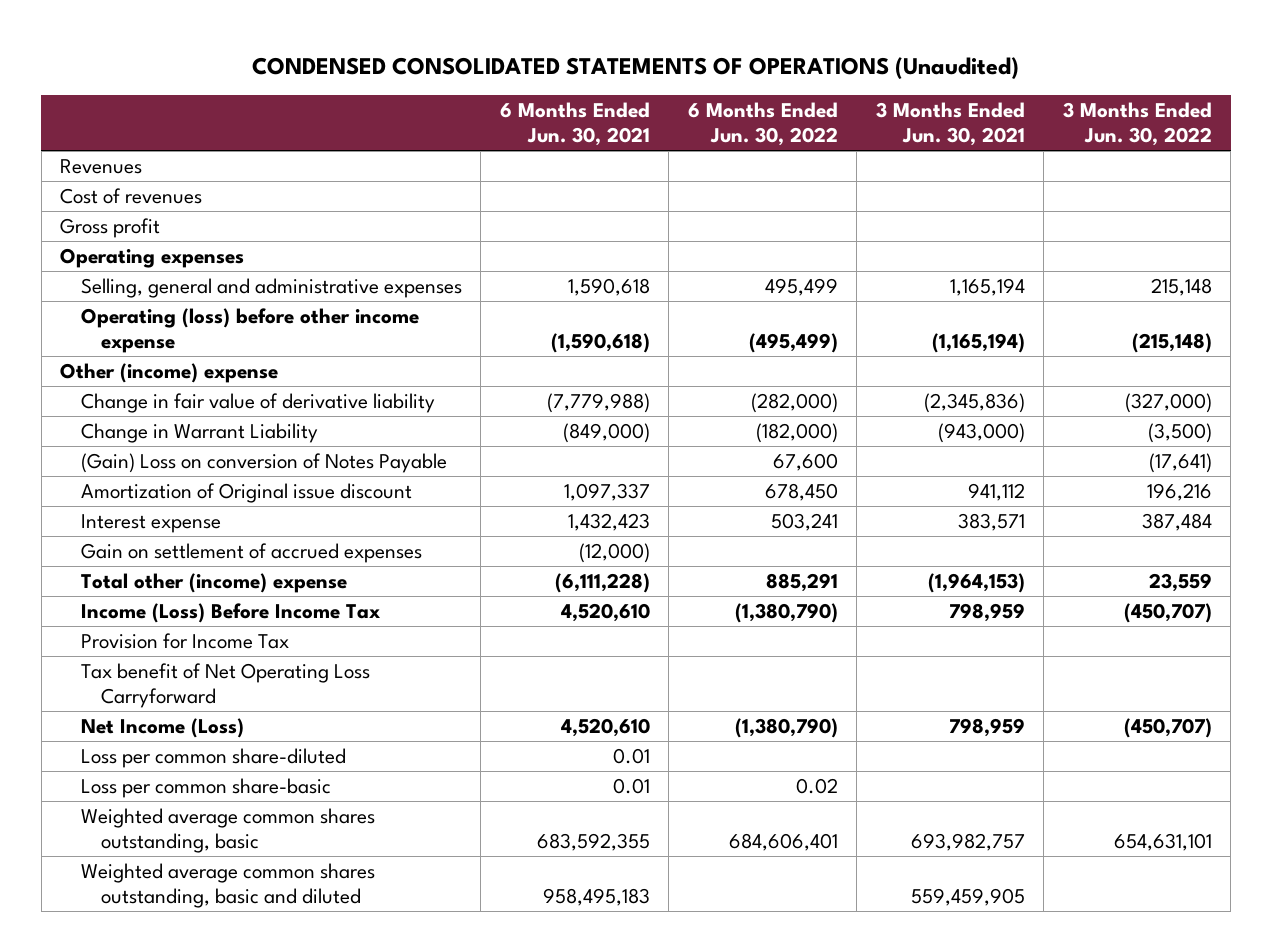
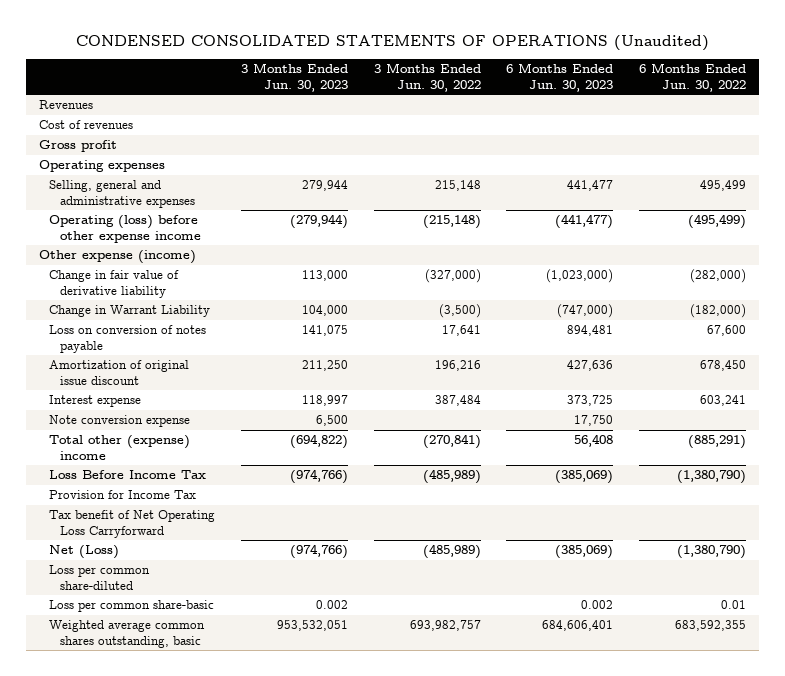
[499,102,650,147] 6 Months Ended Jun. 30, 2021 -> none
[875,102,1025,147] 3 Months Ended Jun. 30, 2021 -> none
none -> [241,62,349,92] 3 Months Ended Jun. 30, 2023
none -> [506,62,614,92] 6 Months Ended Jun. 30, 2023
[80,308,419,353] Operating (loss) before other income expense -> [49,215,201,243] Operating (loss) before other expense income
[60,363,279,384] Other (income) expense -> [39,250,197,265] Other expense (income)
[80,543,422,564] Gain on settlement of accrued expenses -> none
[80,453,447,474] (Gain) Loss on conversion of Notes Payable -> [49,325,207,353] Loss on conversion of notes payable
[1148,453,1212,474] (17,641) -> [441,325,481,337] 17,641
[80,483,412,504] Amortization of Original issue discount -> [49,360,190,385] Amortization of original issue discount
[770,513,838,532] 503,241 -> [699,395,746,407] 603,241
none -> [49,415,191,428] Note conversion expense
[80,573,347,594] Total other (income) expense -> [49,435,191,460] Total other (expense) income
[765,573,838,593] 885,291 -> [687,435,746,450] (885,291)
[1148,573,1212,593] 23,559 -> [422,434,481,450] (270,841)
[80,603,380,624] Income (Loss) Before Income Tax -> [49,470,207,480] Loss Before Income Tax
[1123,603,1212,624] (450,707) -> [422,469,481,485] (485,989)
[80,718,244,739] Net Income (Loss) -> [49,545,120,560] Net (Loss)
[1123,718,1212,739] (450,707) -> [422,544,481,560] (485,989)
[80,863,375,908] Weighted average common shares outstanding, basic and diluted -> none
[795,778,838,795] 0.02 -> [720,600,746,610] 0.01
[728,832,838,851] 684,606,401 -> [674,620,746,632] 683,592,355
[1113,832,1212,851] 654,631,101 -> [409,620,481,632] 693,982,757

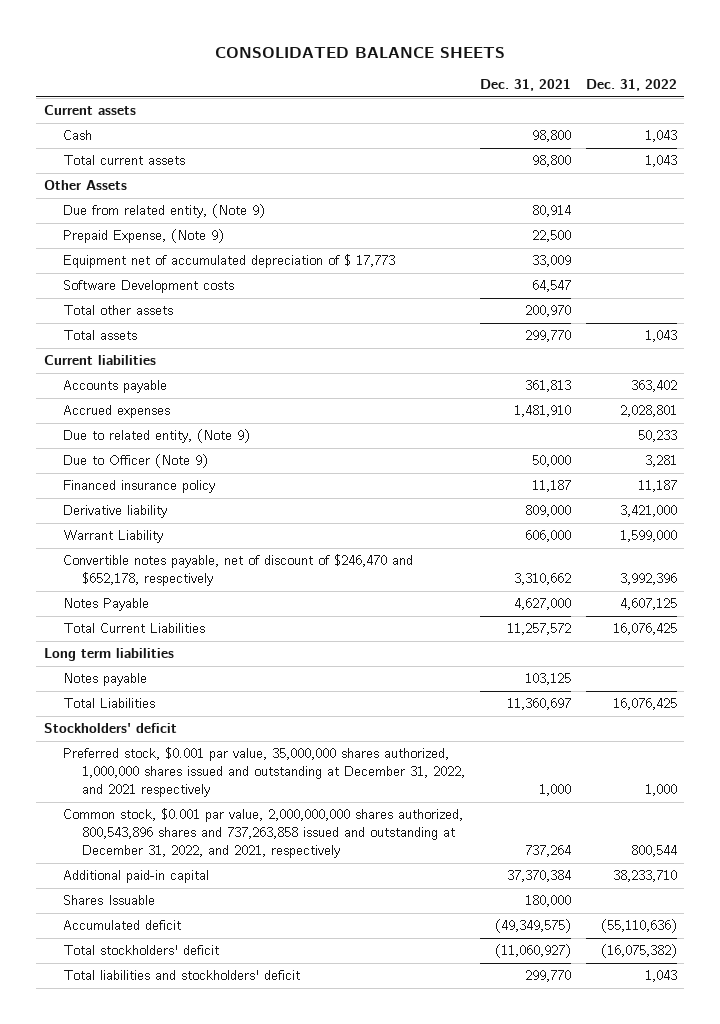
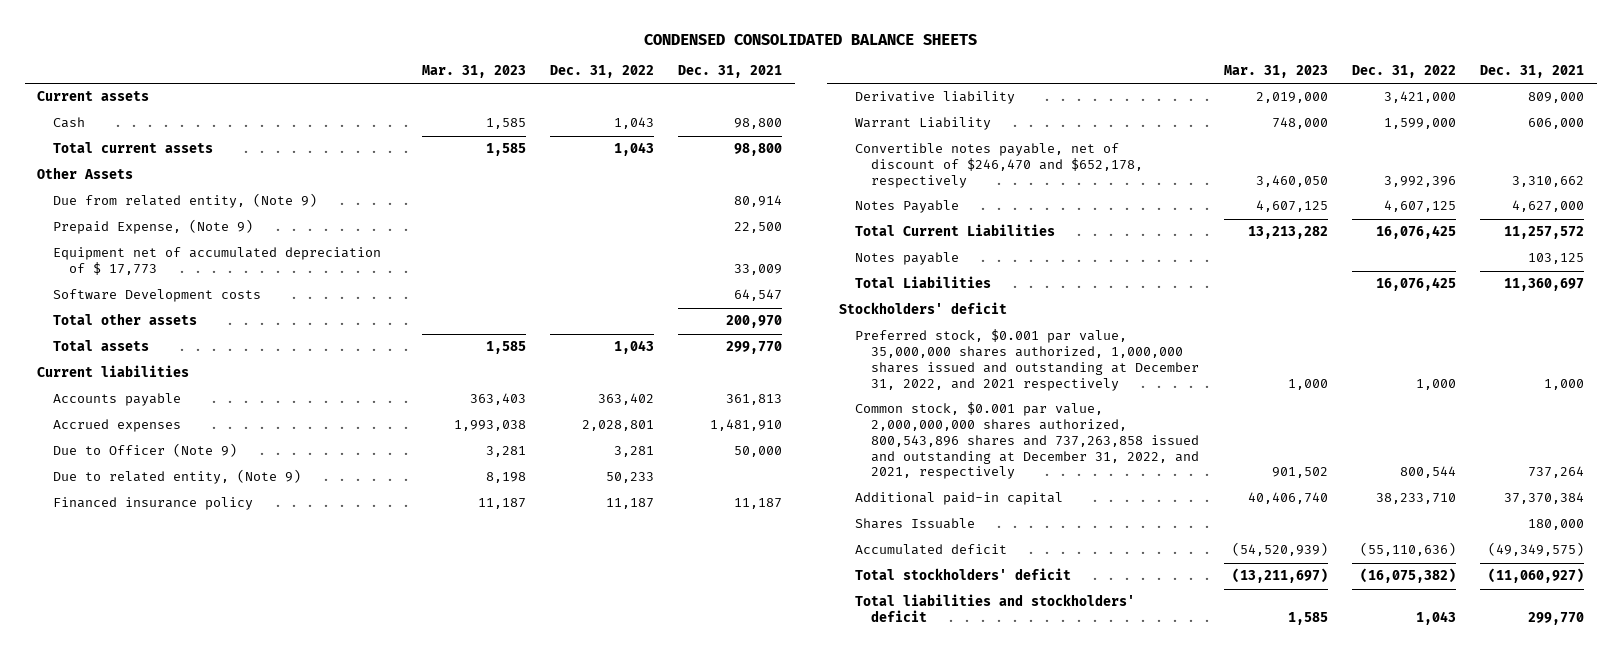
[215,46,506,58] CONSOLIDATED BALANCE SHEETS -> [643,33,977,45] CONDENSED CONSOLIDATED BALANCE SHEETS
none -> [421,65,526,79] Mar. 31, 2023
[62,429,250,444] Due to related entity, (Note 9) -> [53,469,302,485] Due to related entity, (Note 9)
[43,648,174,662] Long term liabilities -> none

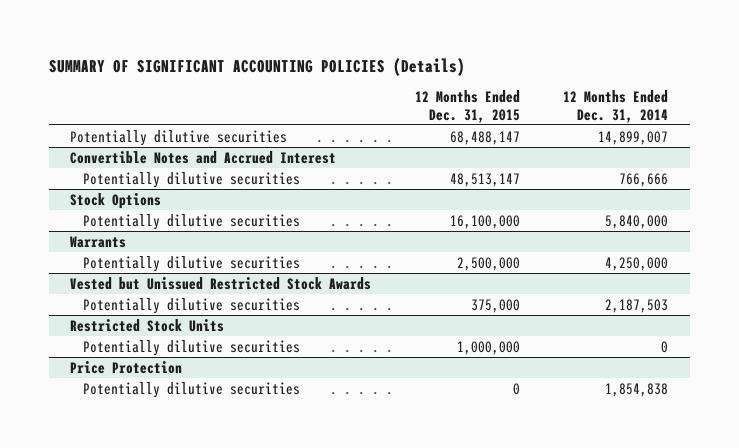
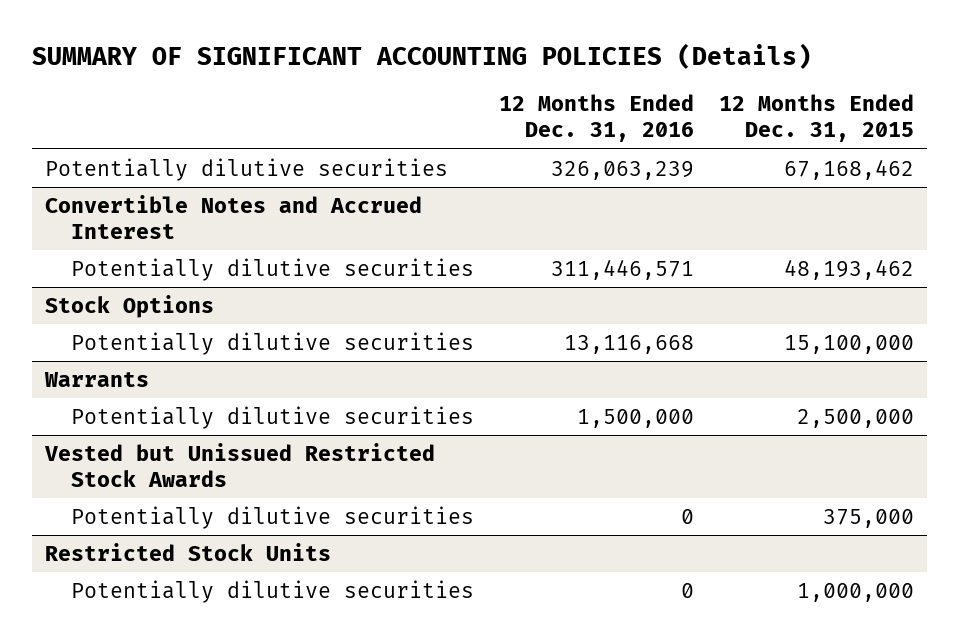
[563,90,669,123] 12 Months Ended Dec. 31, 2014 -> none
none -> [499,94,695,143] 12 Months Ended Dec. 31, 2016
[449,130,520,145] 68,488,147 -> [784,158,915,180] 67,168,462
[449,172,520,187] 48,513,147 -> [784,258,915,280] 48,193,462
[449,214,520,229] 16,100,000 -> [784,334,915,354] 15,100,000
[70,360,183,374] Price Protection -> none
[83,381,301,398] Potentially dilutive securities -> none

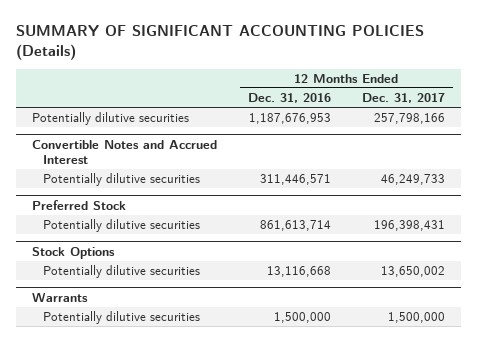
[719,94,915,143] 12 Months Ended Dec. 31, 2015 -> none
none -> [361,92,445,103] Dec. 31, 2017
[551,160,695,180] 326,063,239 -> [248,113,331,125] 1,187,676,953
none -> [31,199,126,210] Preferred Stock
none -> [43,219,201,233] Potentially dilutive securities
[43,442,435,487] Vested but Unissued Restricted Stock Awards -> none
[71,505,475,529] Potentially dilutive securities -> none
[44,542,331,561] Restricted Stock Units -> none
[71,579,475,603] Potentially dilutive securities -> none

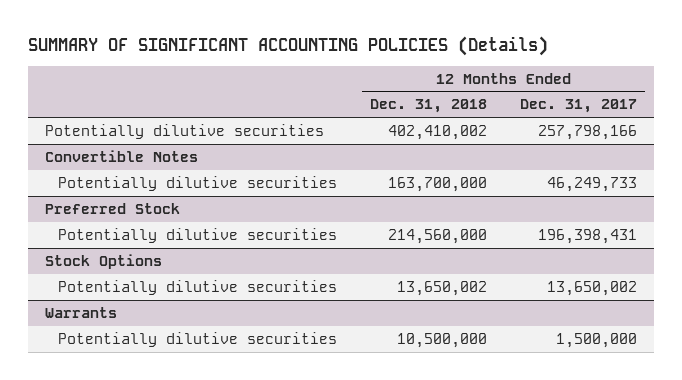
[247,92,331,103] Dec. 31, 2016 -> none
none -> [370,99,488,114] Dec. 31, 2018
[31,139,217,165] Convertible Notes and Accrued Interest -> [44,150,198,163] Convertible Notes

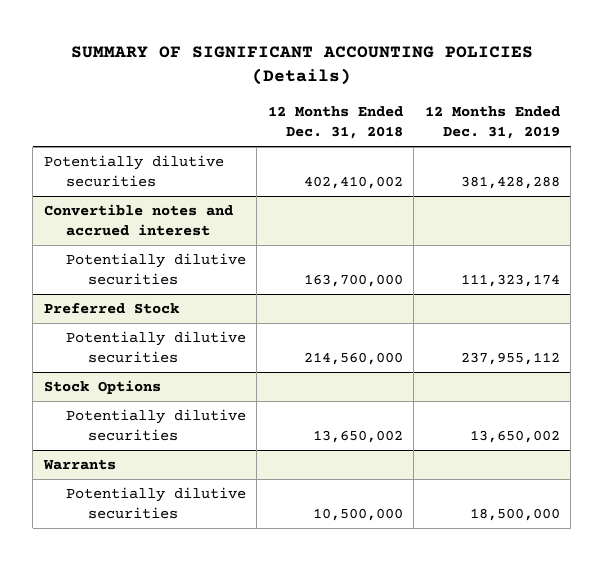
[520,99,638,114] Dec. 31, 2017 -> none
none -> [424,106,560,139] 12 Months Ended Dec. 31, 2019
[44,150,198,163] Convertible Notes -> [43,204,233,237] Convertible notes and accrued interest

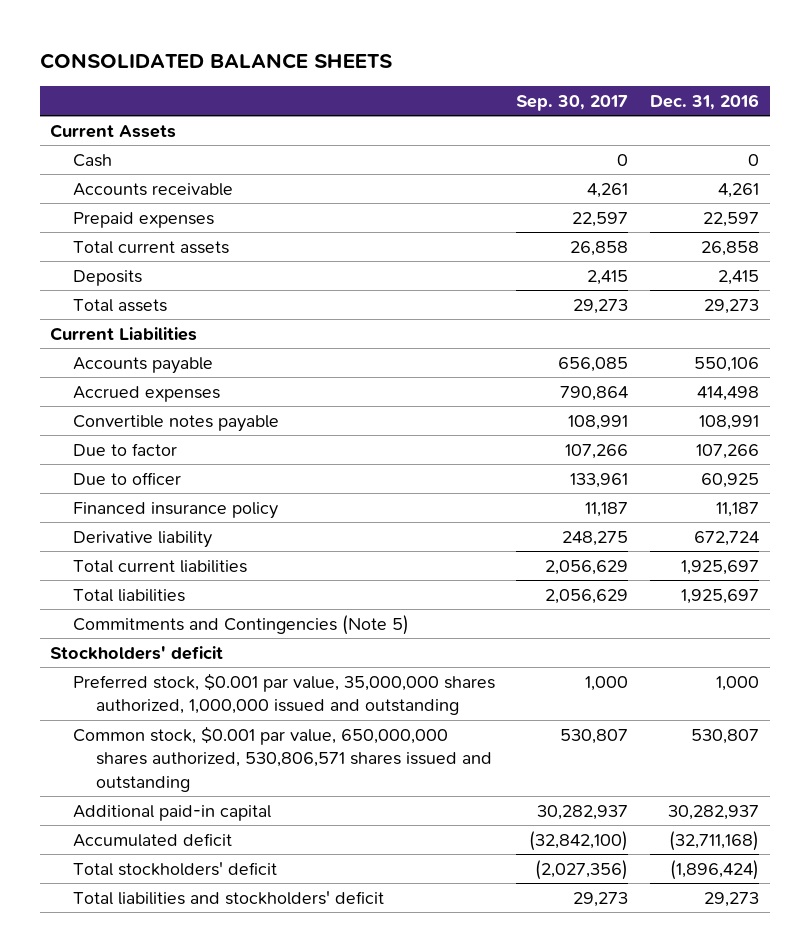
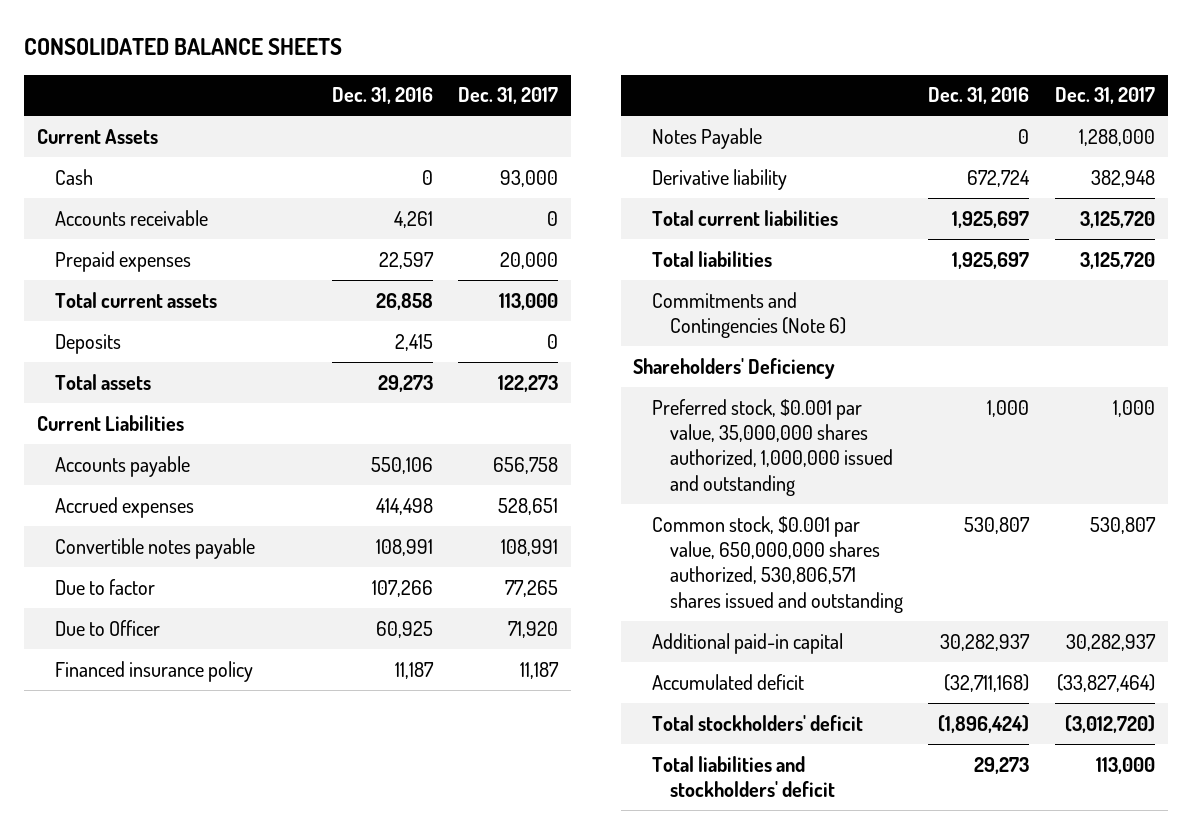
[516,94,629,111] Sep. 30, 2017 -> none
none -> [458,87,559,105] Dec. 31, 2017
[73,471,182,485] Due to officer -> [54,619,160,636] Due to Officer
none -> [651,127,762,149] Notes Payable
[73,614,410,635] Commitments and Contingencies (Note 5) -> [651,291,846,339] Commitments and Contingencies (Note 6)
[50,645,224,660] Stockholders' deficit -> [633,357,836,379] Shareholders' Deficiency

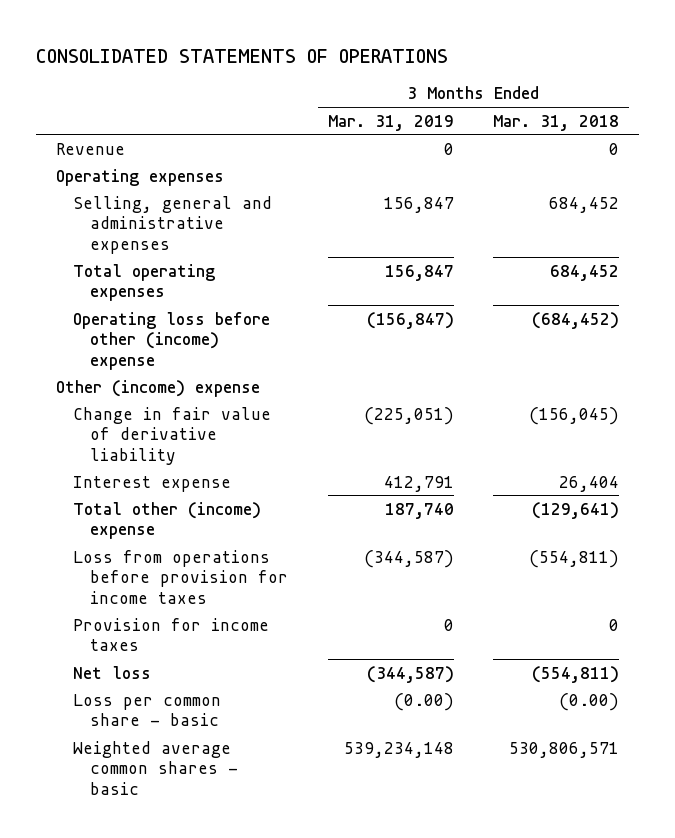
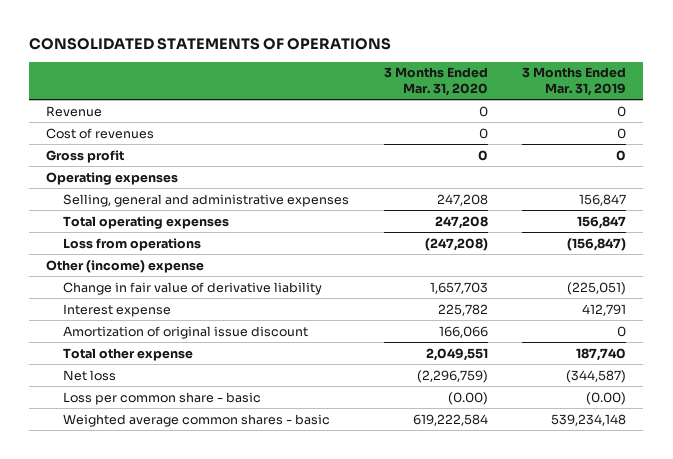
[493,114,620,131] Mar. 31, 2018 -> none
none -> [383,67,488,96] 3 Months Ended Mar. 31, 2020
none -> [46,127,155,139] Cost of revenues
none -> [46,149,125,163] Gross profit
[73,311,271,370] Operating loss before other (income) expense -> [63,237,202,251] Loss from operations
[73,549,288,604] Loss from operations before provision for income taxes -> none
[73,617,270,652] Provision for income taxes -> none
none -> [63,325,309,339] Amortization of original issue discount
[73,501,262,540] Total other (income) expense -> [63,347,194,361] Total other expense

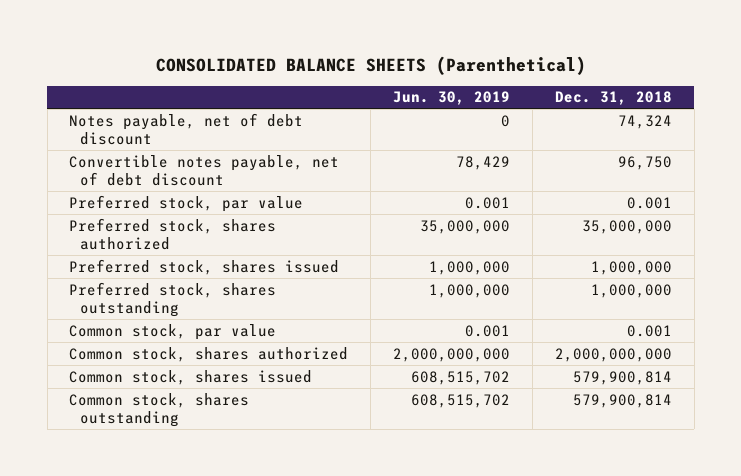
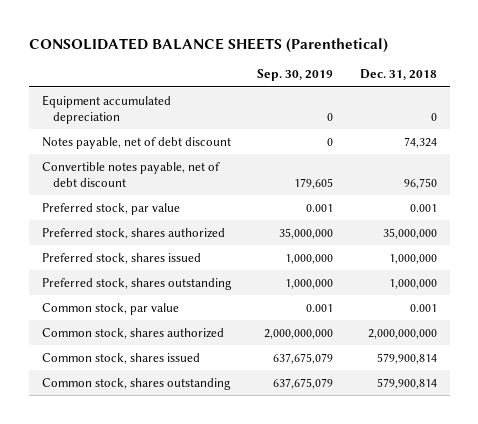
[393,91,511,106] Jun. 30, 2019 -> none
none -> [257,69,334,82] Sep. 30, 2019
none -> [41,94,171,124] Equipment accumulated depreciation

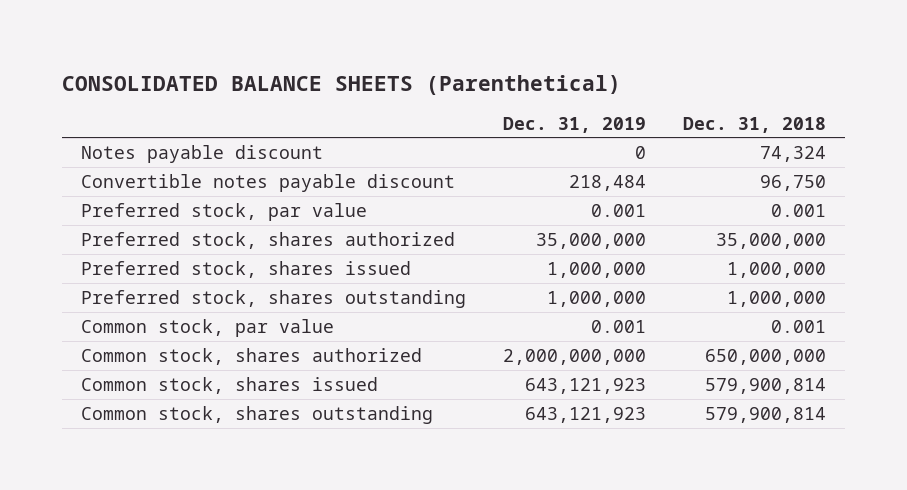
[257,69,334,82] Sep. 30, 2019 -> none
none -> [503,116,647,133] Dec. 31, 2019
[41,94,171,124] Equipment accumulated depreciation -> none
[41,136,231,149] Notes payable, net of debt discount -> [81,144,324,163] Notes payable discount
[41,161,220,187] Convertible notes payable, net of debt discount -> [81,173,456,192] Convertible notes payable discount
[367,328,437,339] 2,000,000,000 -> [705,348,827,365] 650,000,000

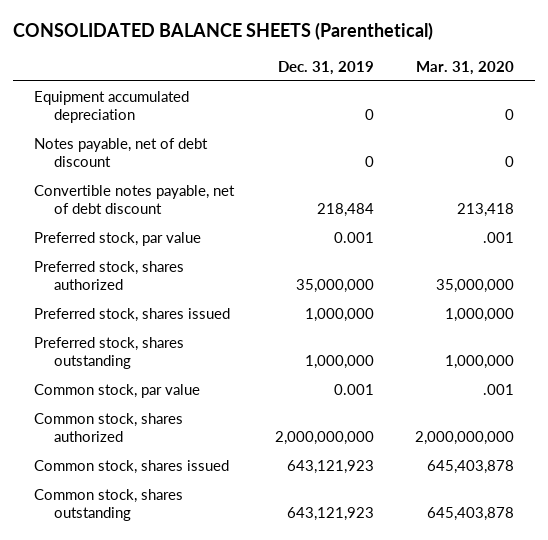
[683,116,827,133] Dec. 31, 2018 -> none
none -> [416,60,515,75] Mar. 31, 2020
none -> [33,90,189,124] Equipment accumulated depreciation
[81,144,324,163] Notes payable discount -> [33,137,208,168] Notes payable, net of debt discount
[81,173,456,192] Convertible notes payable discount -> [33,184,235,215] Convertible notes payable, net of debt discount

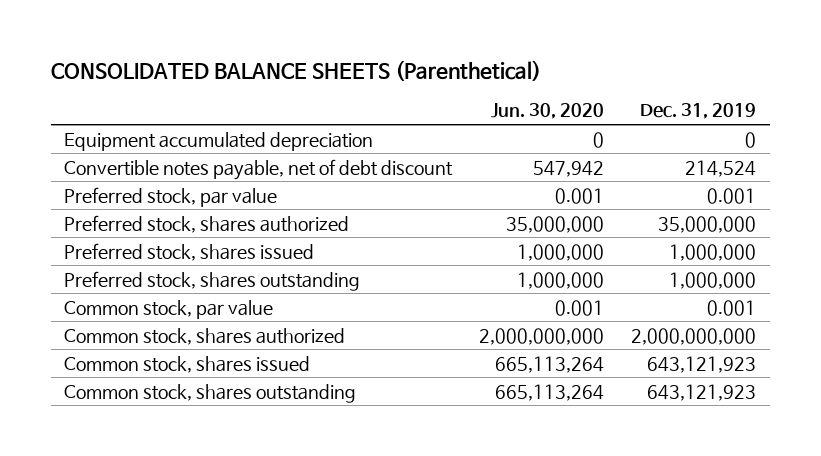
[416,60,515,75] Mar. 31, 2020 -> none
none -> [491,103,605,120] Jun. 30, 2020
[33,137,208,168] Notes payable, net of debt discount -> none
[317,203,375,218] 218,484 -> [685,159,757,177] 214,524

